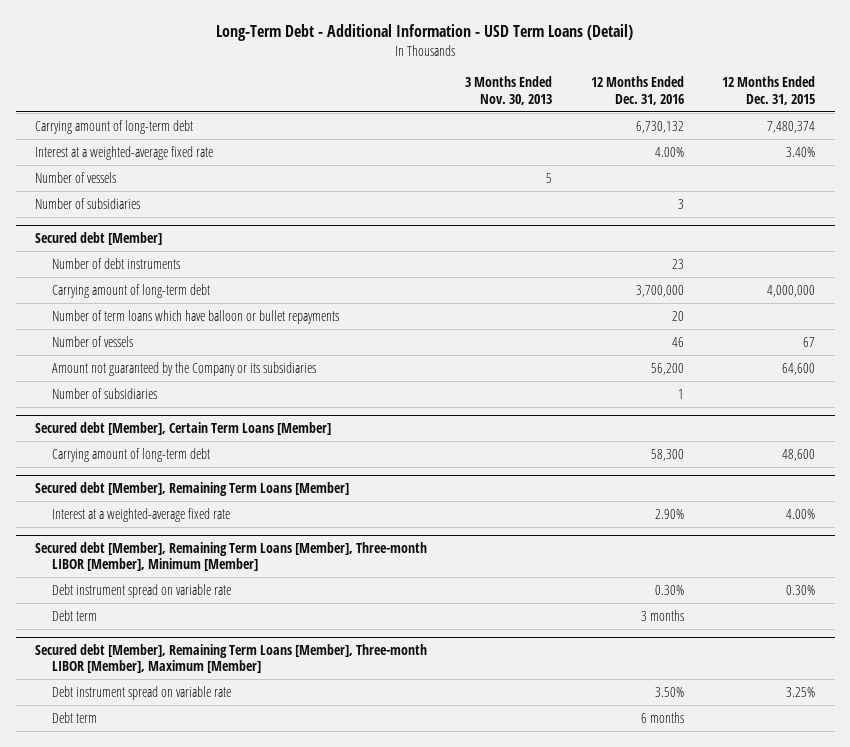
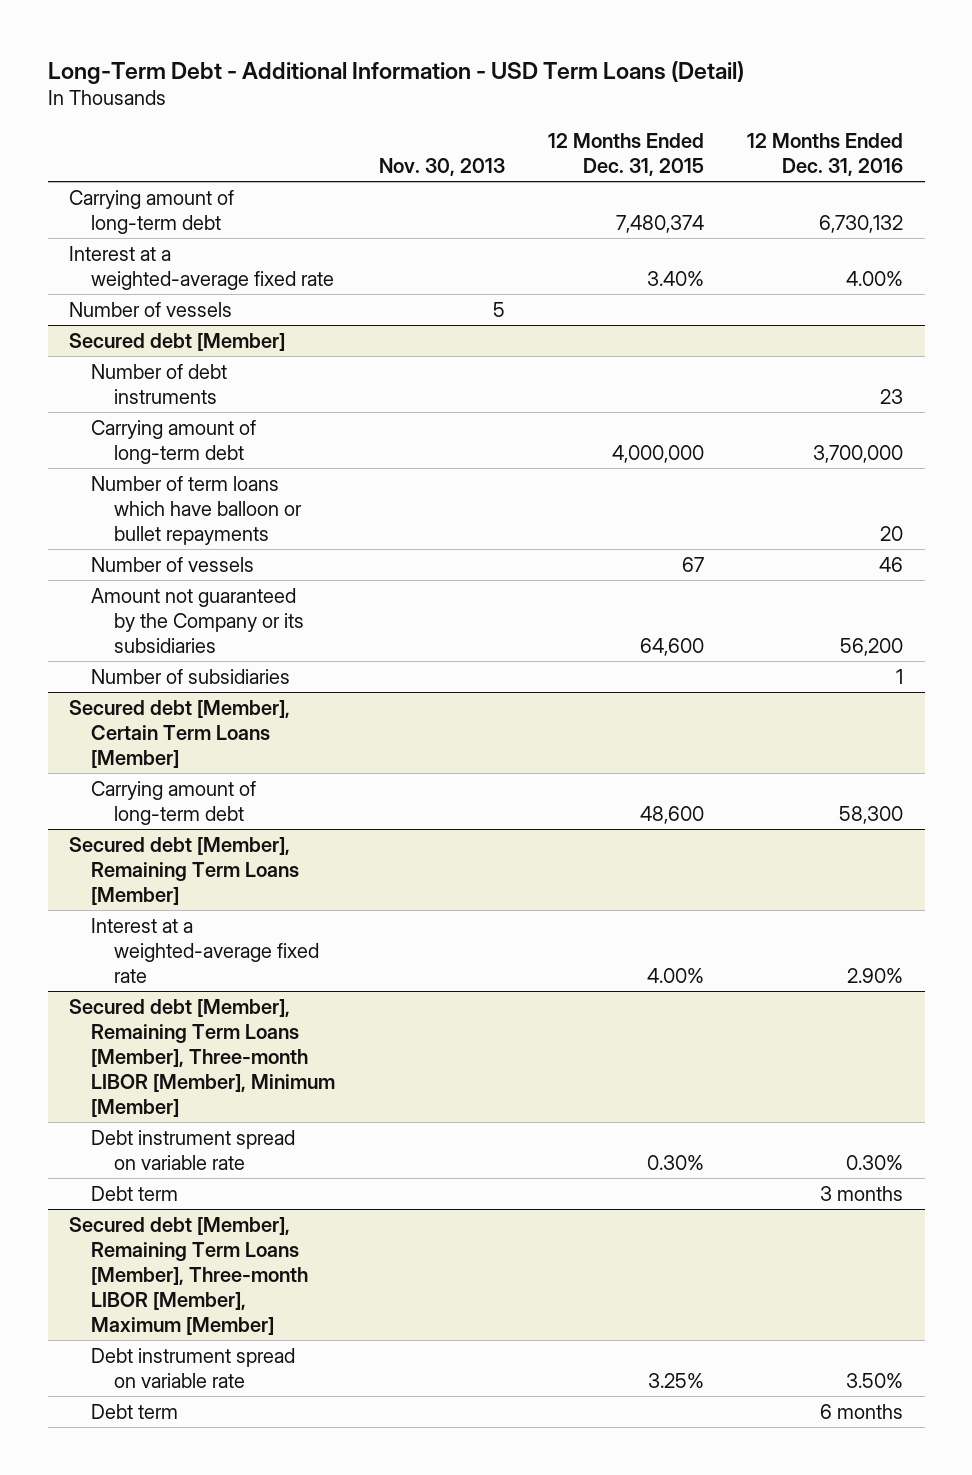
[465,76,553,105] 3 Months Ended Nov. 30, 2013 -> none
none -> [378,157,505,176] Nov. 30, 2013
[34,197,140,209] Number of subsidiaries -> none

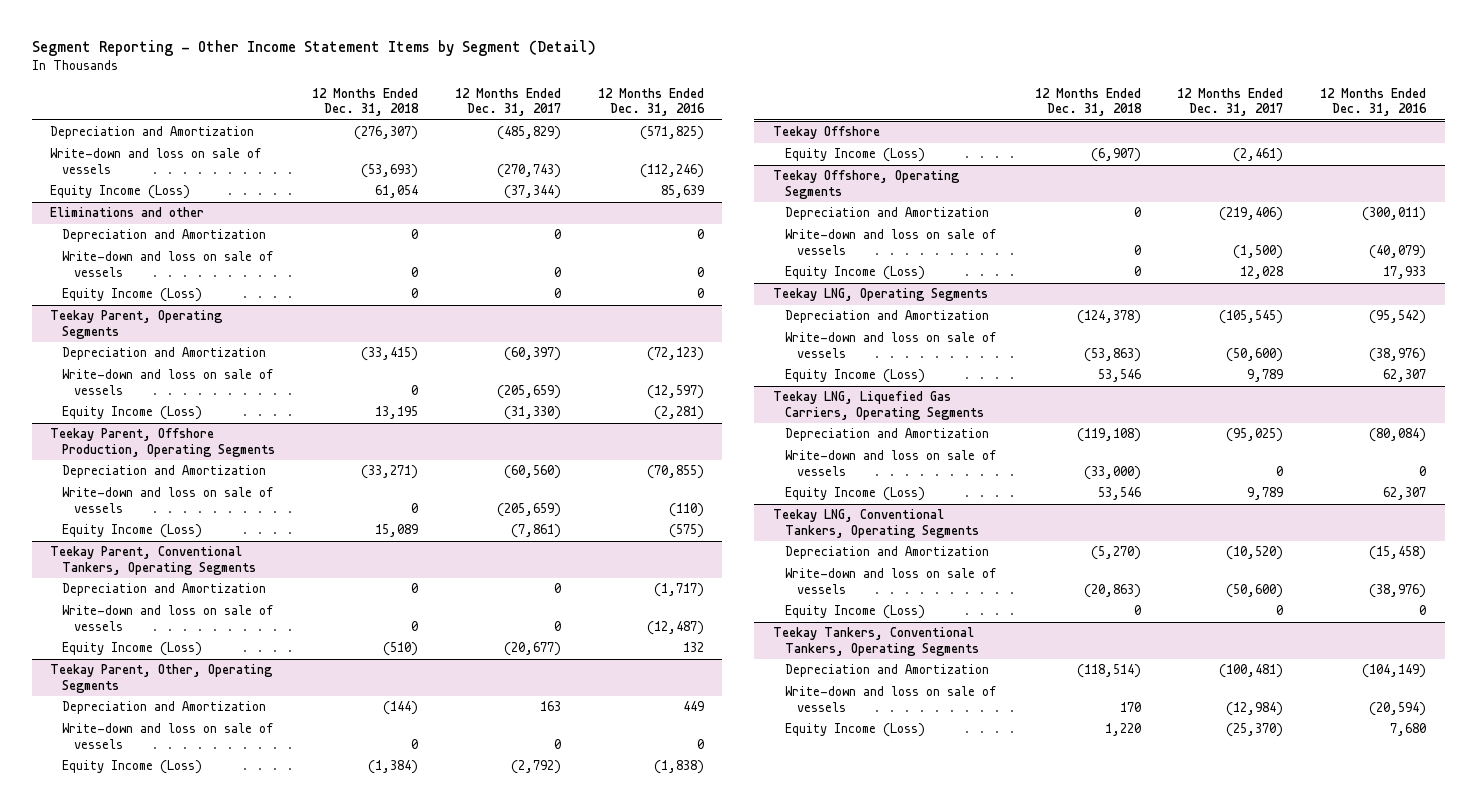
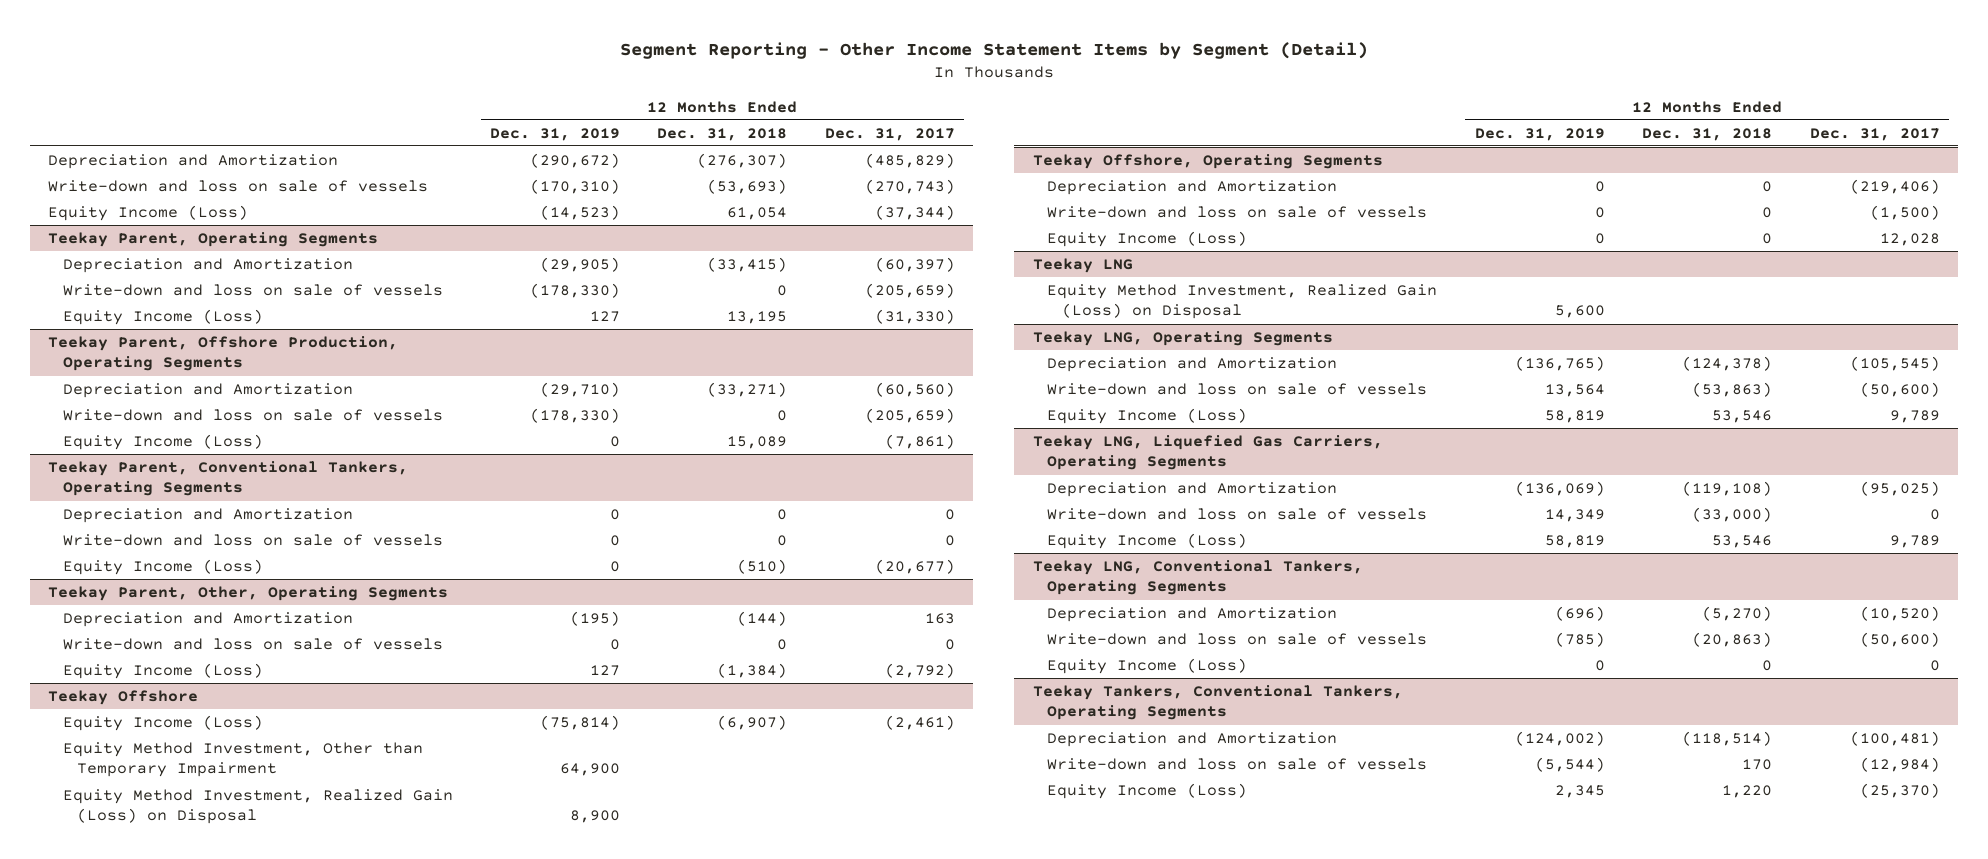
[597,87,705,117] 12 Months Ended Dec. 31, 2016 -> none
none -> [489,127,620,141] Dec. 31, 2019
[50,207,205,218] Eliminations and other -> none
[62,229,267,243] Depreciation and Amortization -> none
[62,251,274,277] Write-down and loss on sale of vessels -> none
[62,288,203,303] Equity Income (Loss) -> none
none -> [62,741,423,778] Equity Method Investment, Other than Temporary Impairment
none -> [62,788,453,825] Equity Method Investment, Realized Gain (Loss) on Disposal
none -> [1033,257,1134,273] Teekay LNG
none -> [1047,283,1438,320] Equity Method Investment, Realized Gain (Loss) on Disposal

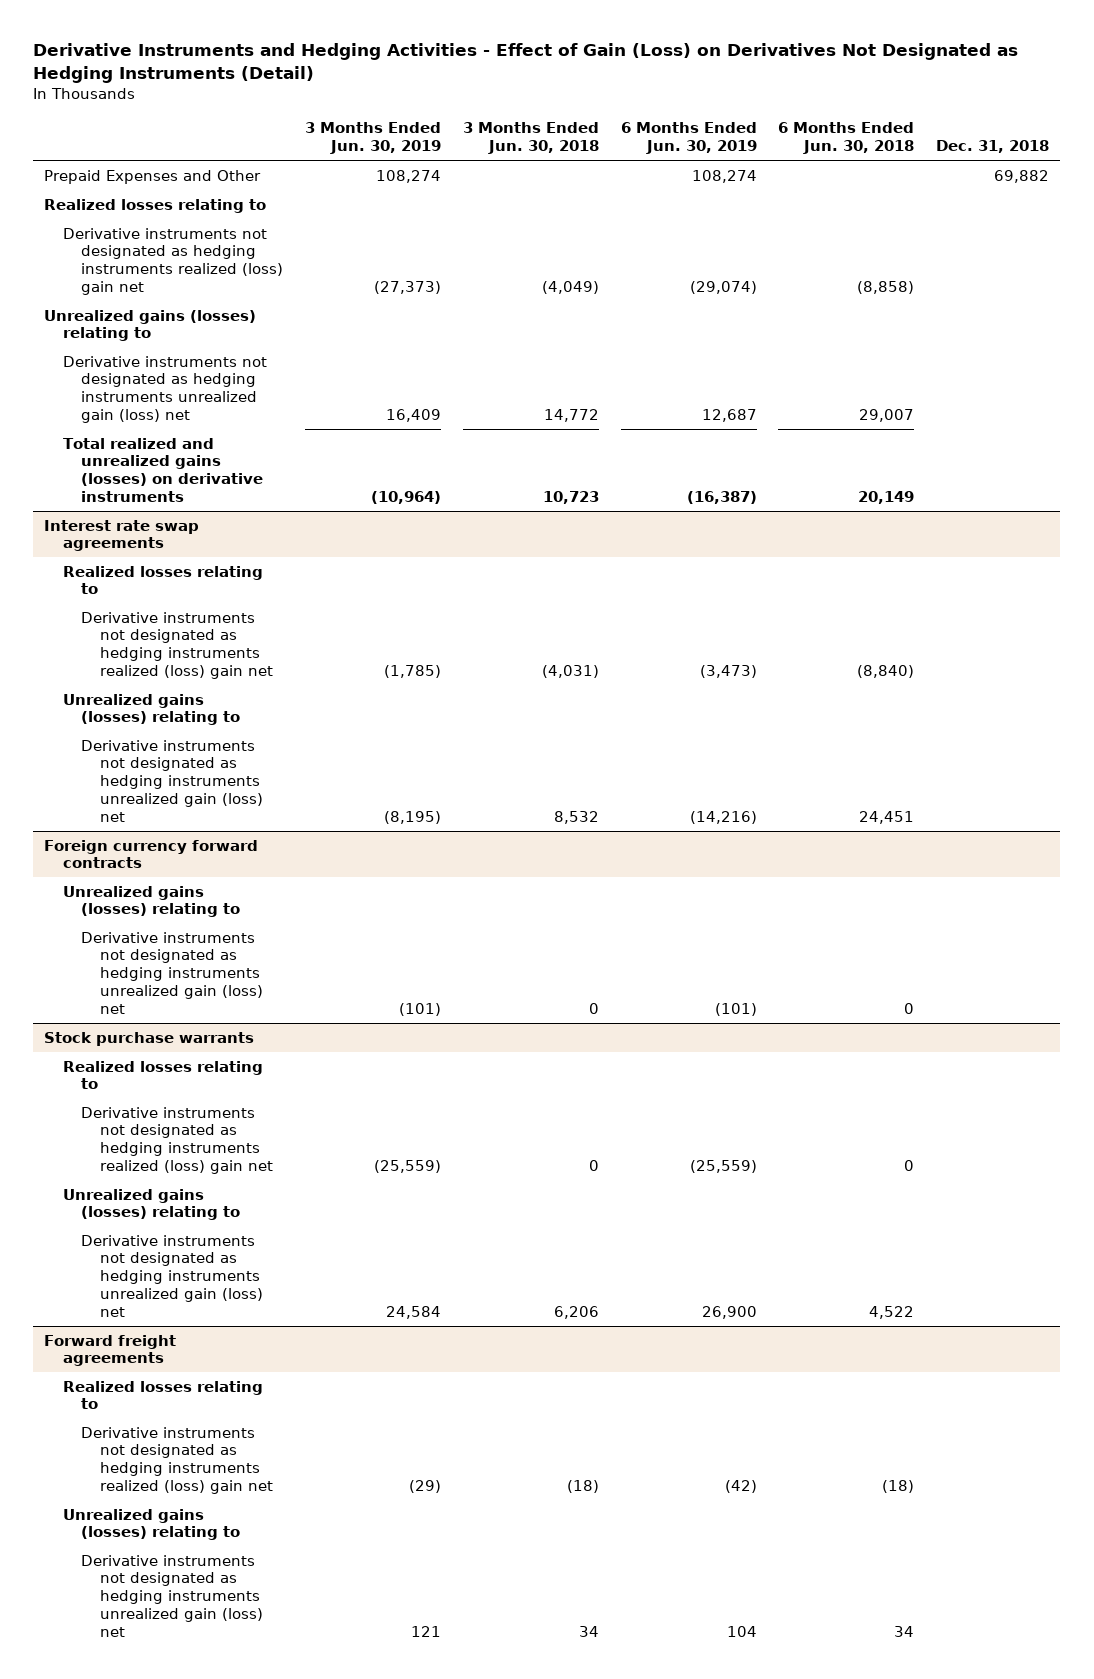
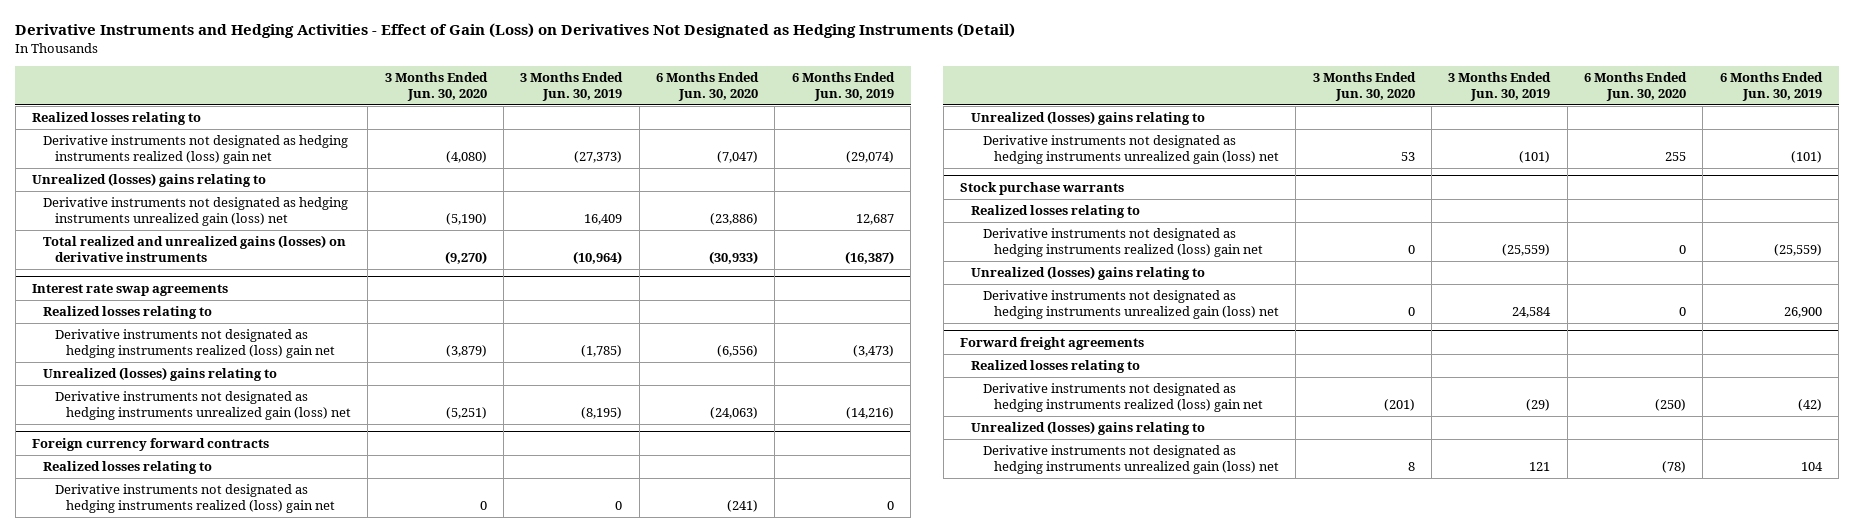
[462,122,599,155] 3 Months Ended Jun. 30, 2018 -> none
[778,122,915,155] 6 Months Ended Jun. 30, 2018 -> none
[936,140,1050,154] Dec. 31, 2018 -> none
none -> [384,72,488,101] 3 Months Ended Jun. 30, 2020
none -> [656,72,760,101] 6 Months Ended Jun. 30, 2020
[44,169,262,184] Prepaid Expenses and Other -> none
[44,309,257,342] Unrealized gains (losses) relating to -> [32,173,267,188] Unrealized (losses) gains relating to
[62,693,241,726] Unrealized gains (losses) relating to -> [43,367,278,382] Unrealized (losses) gains relating to
none -> [43,461,213,475] Realized losses relating to
none -> [54,484,335,513] Derivative instruments not designated as hedging instruments realized (loss) gain net
[62,885,241,918] Unrealized gains (losses) relating to -> [971,111,1206,126] Unrealized (losses) gains relating to
[62,1188,241,1221] Unrealized gains (losses) relating to -> [971,266,1206,281] Unrealized (losses) gains relating to
[62,1508,241,1541] Unrealized gains (losses) relating to -> [971,421,1206,436] Unrealized (losses) gains relating to

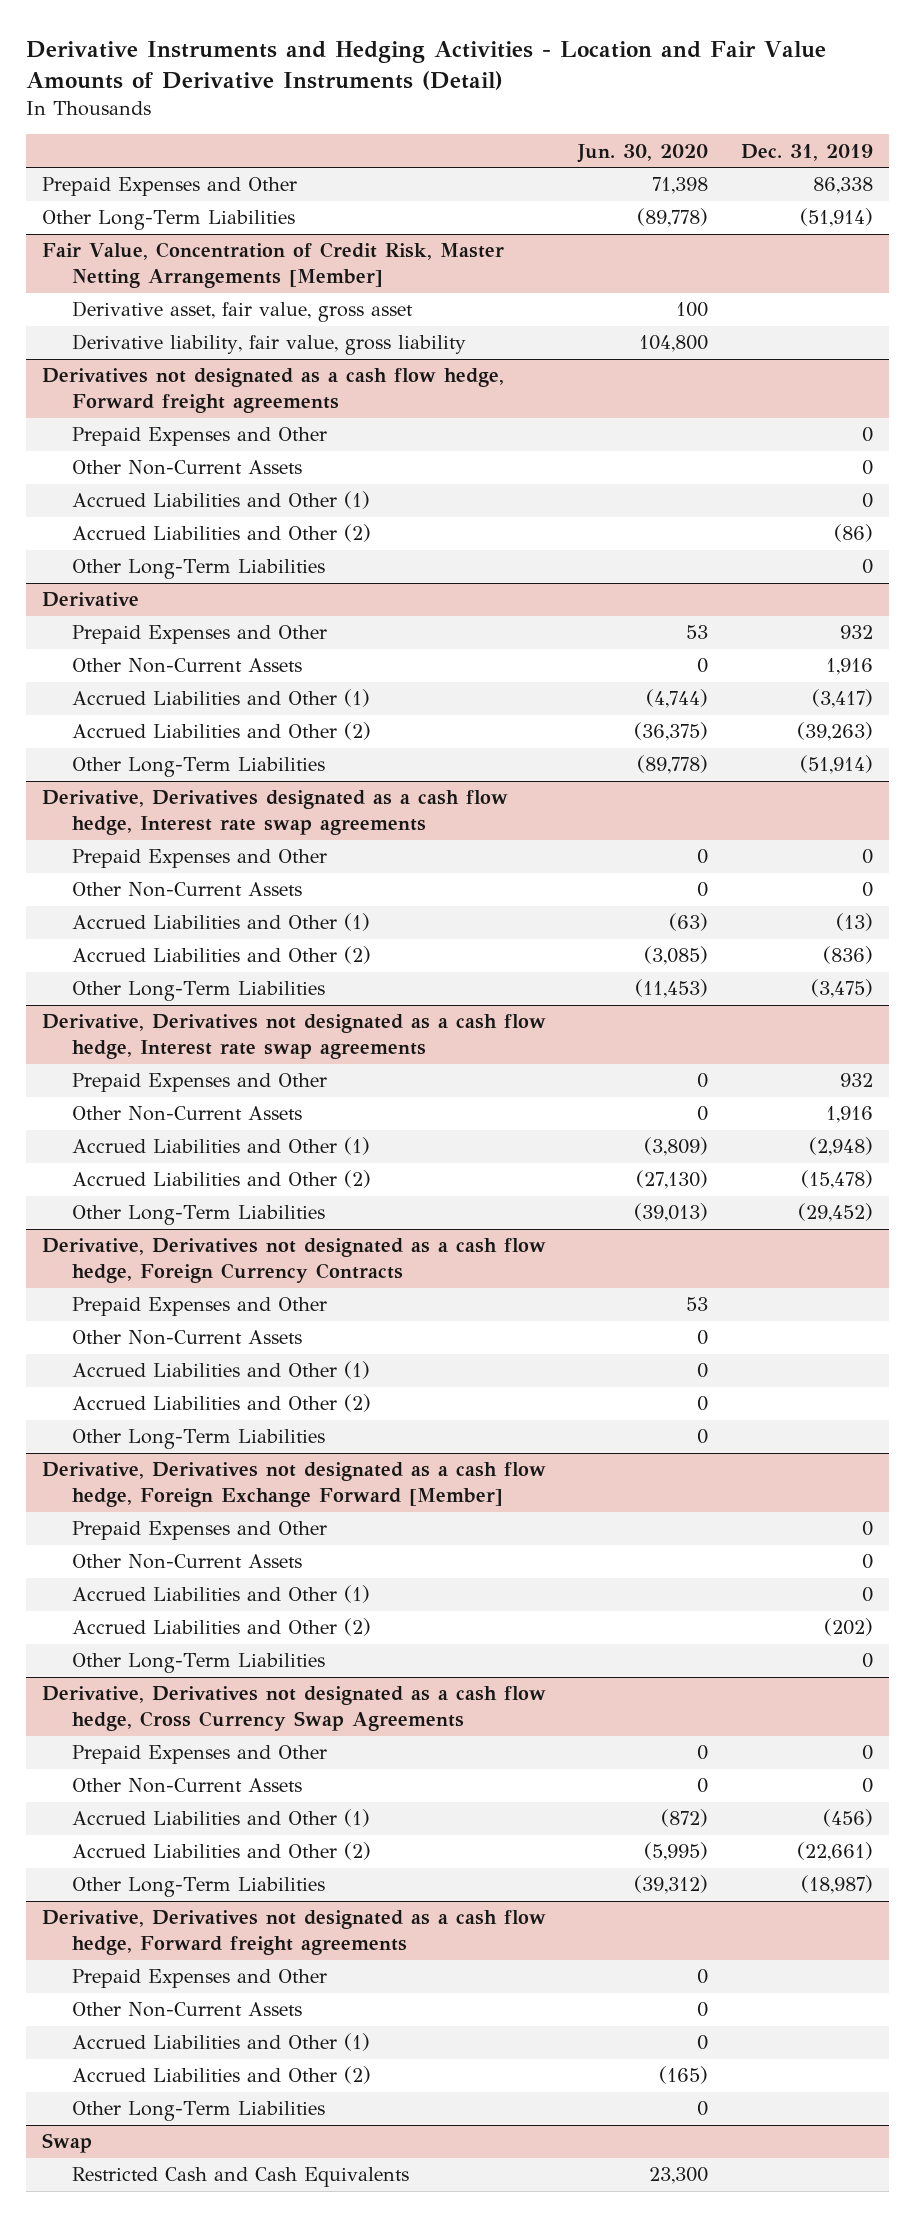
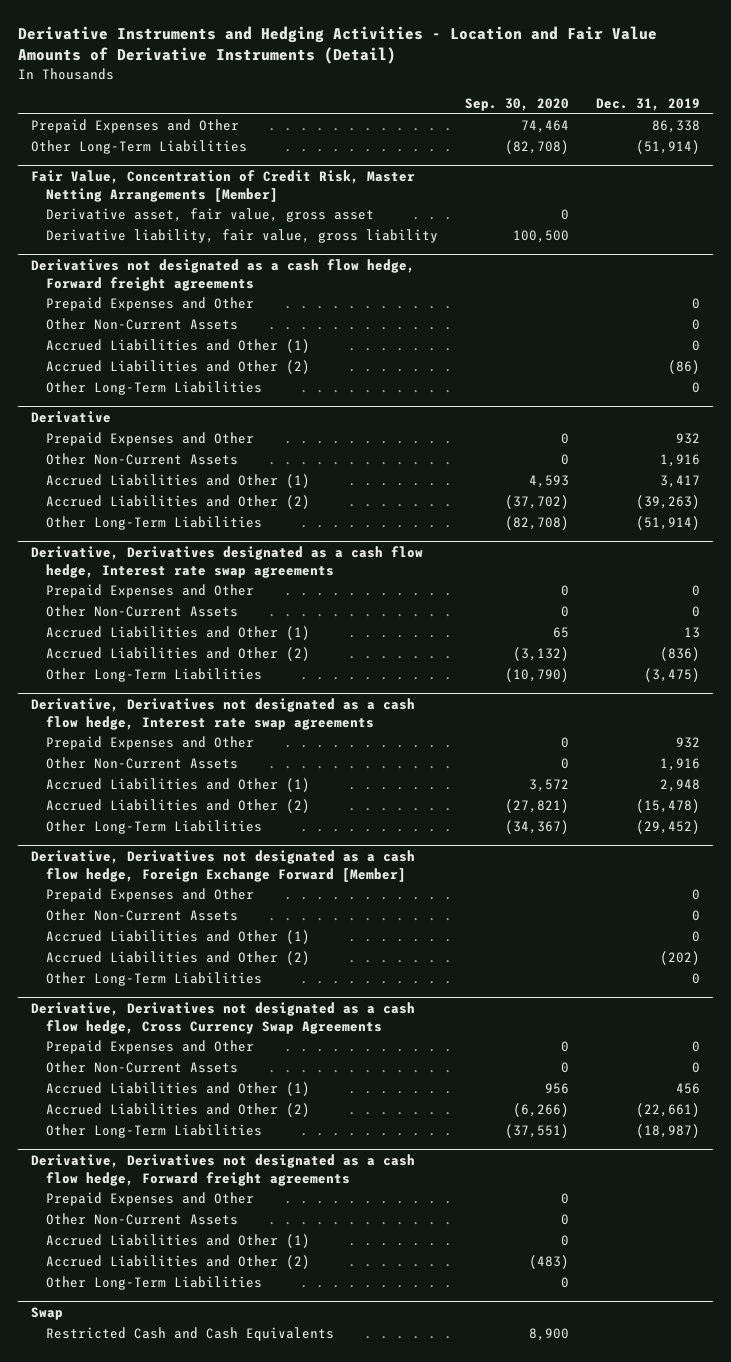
[577,143,709,163] Jun. 30, 2020 -> none
none -> [465,97,570,111] Sep. 30, 2020
[812,689,874,709] (3,417) -> [659,475,700,489] 3,417
[836,913,874,932] (13) -> [683,627,700,639] 13
[809,1137,874,1157] (2,948) -> [659,779,700,793] 2,948
[41,1238,546,1284] Derivative, Derivatives not designated as a cash flow hedge, Foreign Currency Contracts -> none
[71,1297,327,1317] Prepaid Expenses and Other -> none
[71,1330,302,1346] Other Non-Current Assets -> none
[71,1361,370,1380] Accrued Liabilities and Other (1) -> none
[71,1394,371,1413] Accrued Liabilities and Other (2) -> none
[71,1429,325,1450] Other Long-Term Liabilities -> none
[823,1809,874,1828] (456) -> [675,1083,700,1095] 456

